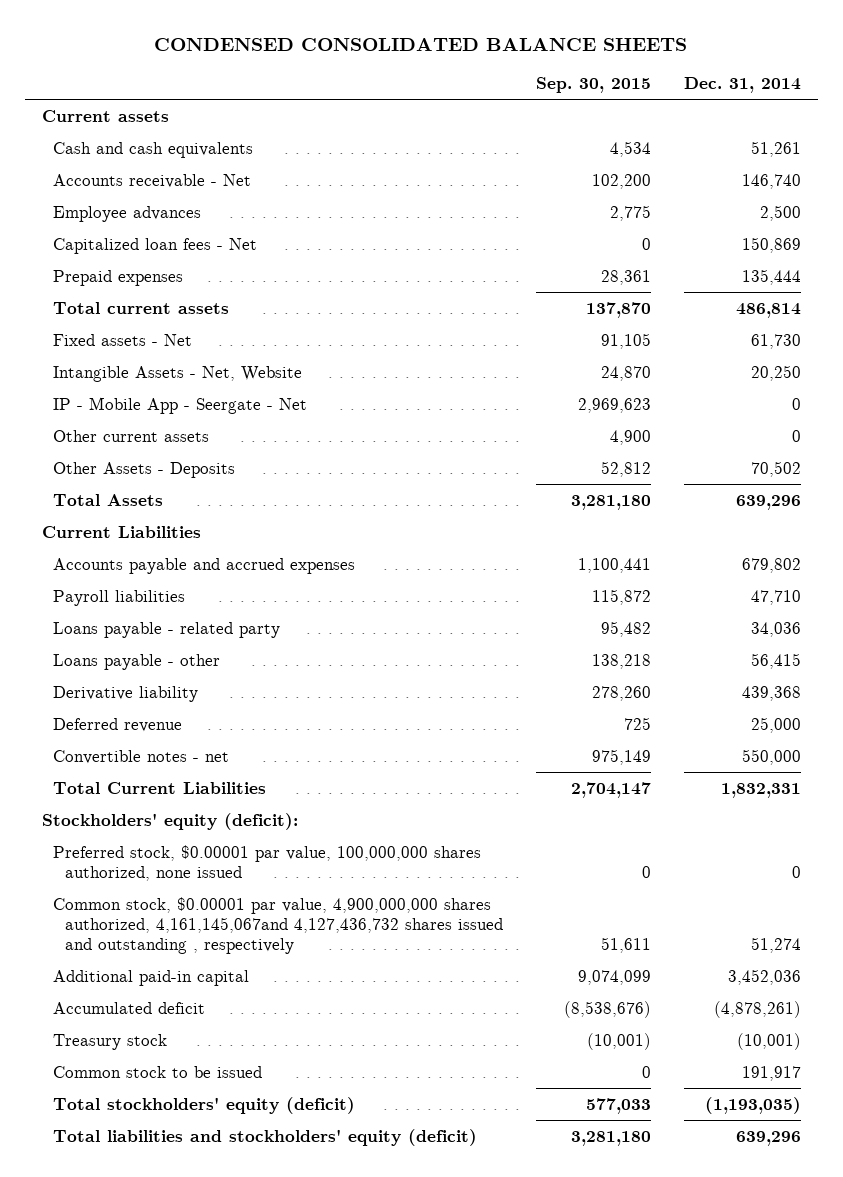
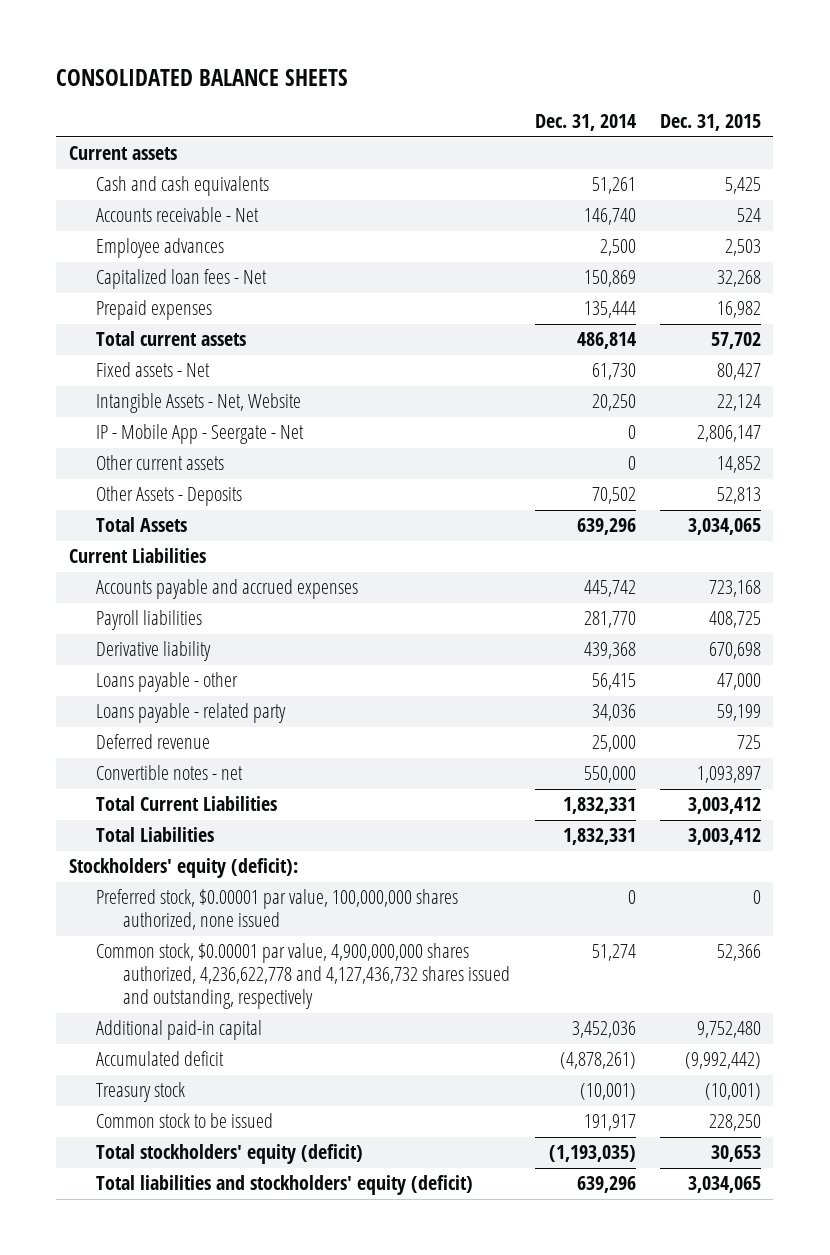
[154,37,688,51] CONDENSED CONSOLIDATED BALANCE SHEETS -> [56,69,349,87] CONSOLIDATED BALANCE SHEETS
[536,76,652,93] Sep. 30, 2015 -> none
none -> [660,114,762,132] Dec. 31, 2015
[742,557,802,573] 679,802 -> [583,580,636,598] 445,742
[751,589,802,605] 47,710 -> [583,611,636,629] 281,770
[53,653,221,670] Loans payable - other -> [95,672,238,693] Loans payable - other
[53,621,281,638] Loans payable - related party -> [95,703,286,724] Loans payable - related party
none -> [95,827,214,843] Total Liabilities
[53,896,504,955] Common stock, $0.00001 par value, 4,900,000,000 shares authorized, 4,161,145,067and 4,127,436,732 shares issued and outstanding , respectively -> [95,943,510,1010] Common stock, $0.00001 par value, 4,900,000,000 shares authorized, 4,236,622,778 and 4,127,436,732 shares issued and outstanding, respectively

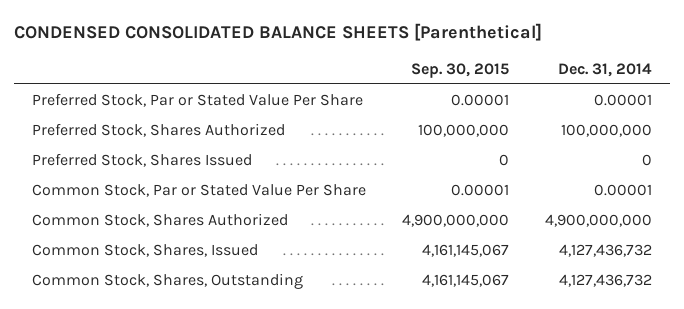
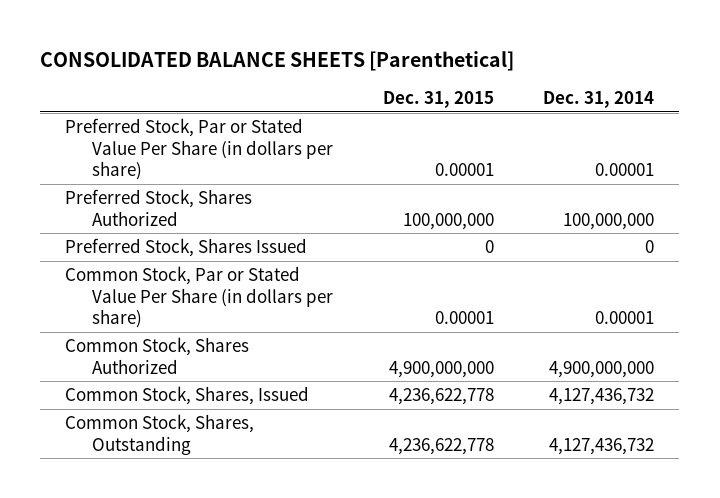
[13,23,542,42] CONDENSED CONSOLIDATED BALANCE SHEETS [Parenthetical] -> [40,50,515,71] CONSOLIDATED BALANCE SHEETS [Parenthetical]
[410,63,509,79] Sep. 30, 2015 -> none
none -> [382,91,494,109] Dec. 31, 2015
[31,92,363,107] Preferred Stock, Par or Stated Value Per Share -> [65,118,334,180] Preferred Stock, Par or Stated Value Per Share (in dollars per share)
[31,183,366,197] Common Stock, Par or Stated Value Per Share -> [65,266,334,328] Common Stock, Par or Stated Value Per Share (in dollars per share)

